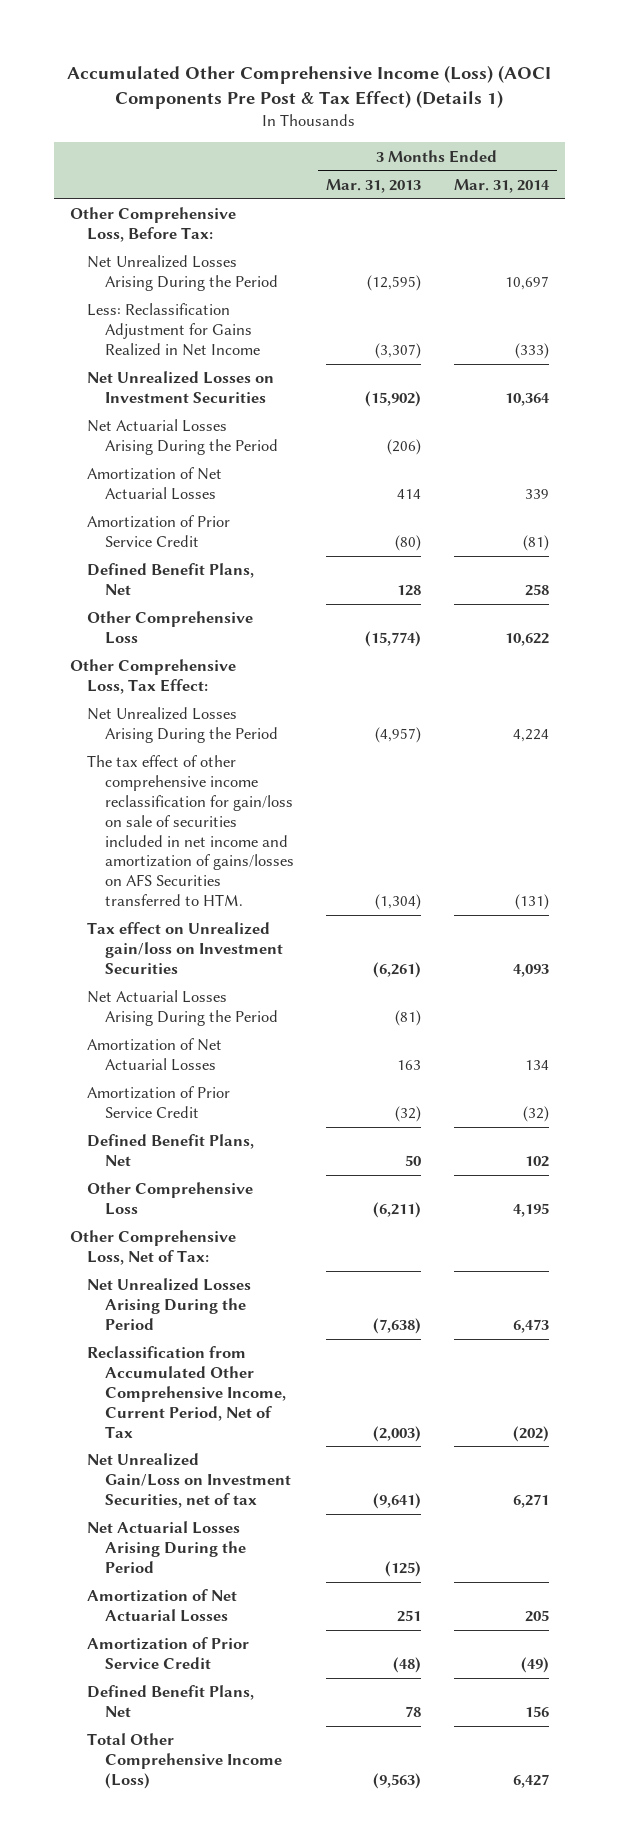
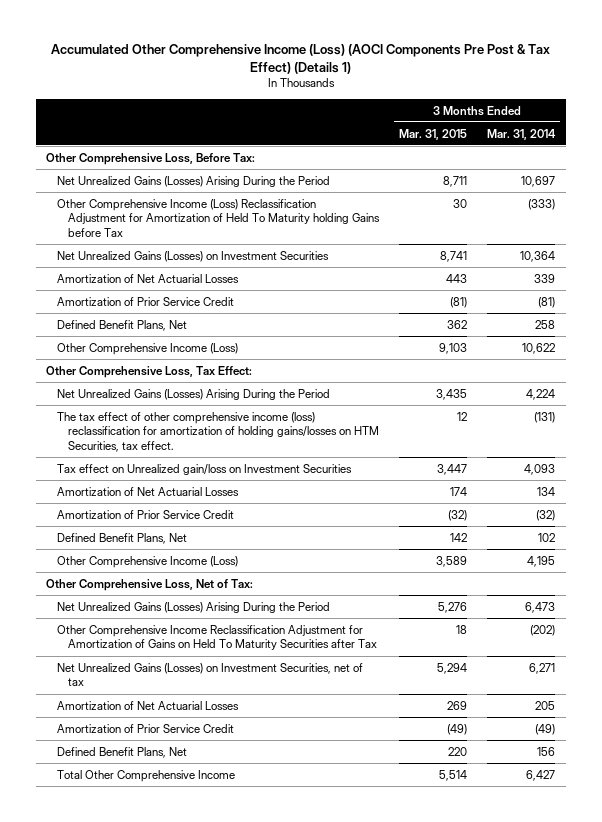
[326,178,422,193] Mar. 31, 2013 -> none
none -> [399,128,468,140] Mar. 31, 2015
[87,419,278,456] Net Actuarial Losses Arising During the Period -> none
[87,255,278,292] Net Unrealized Losses Arising During the Period -> [57,175,331,187] Net Unrealized Gains (Losses) Arising During the Period
[87,303,260,356] Less: Reclassification Adjustment for Gains Realized in Net Income -> [57,198,380,237] Other Comprehensive Income (Loss) Reclassification Adjustment for Amortization of Held To Maturity holding Gains before Tax
[87,371,275,404] Net Unrealized Losses on Investment Securities -> [57,250,330,262] Net Unrealized Gains (Losses) on Investment Securities
[87,611,254,645] Other Comprehensive Loss -> [57,342,239,355] Other Comprehensive Income (Loss)
[87,707,278,744] Net Unrealized Losses Arising During the Period -> [57,388,331,400] Net Unrealized Gains (Losses) Arising During the Period
[87,755,294,906] The tax effect of other comprehensive income reclassification for gain/loss on sale of securities included in net income and amortization of gains/losses on AFS Securities transferred to HTM. -> [57,411,379,452] The tax effect of other comprehensive income (loss) reclassification for amortization of holding gains/losses on HTM Securities, tax effect.
[87,990,278,1027] Net Actuarial Losses Arising During the Period -> none
[87,1182,254,1216] Other Comprehensive Loss -> [57,555,239,568] Other Comprehensive Income (Loss)
[87,1346,286,1438] Reclassification from Accumulated Other Comprehensive Income, Current Period, Net of Tax -> none
[87,1521,246,1573] Net Actuarial Losses Arising During the Period -> none
[87,1278,252,1330] Net Unrealized Losses Arising During the Period -> [57,601,331,613] Net Unrealized Gains (Losses) Arising During the Period
none -> [57,624,377,651] Other Comprehensive Income Reclassification Adjustment for Amortization of Gains on Held To Maturity Securities after Tax
[87,1453,291,1508] Net Unrealized Gain/Loss on Investment Securities, net of tax -> [57,662,364,687] Net Unrealized Gains (Losses) on Investment Securities, net of tax
[87,1733,282,1789] Total Other Comprehensive Income (Loss) -> [57,769,236,782] Total Other Comprehensive Income

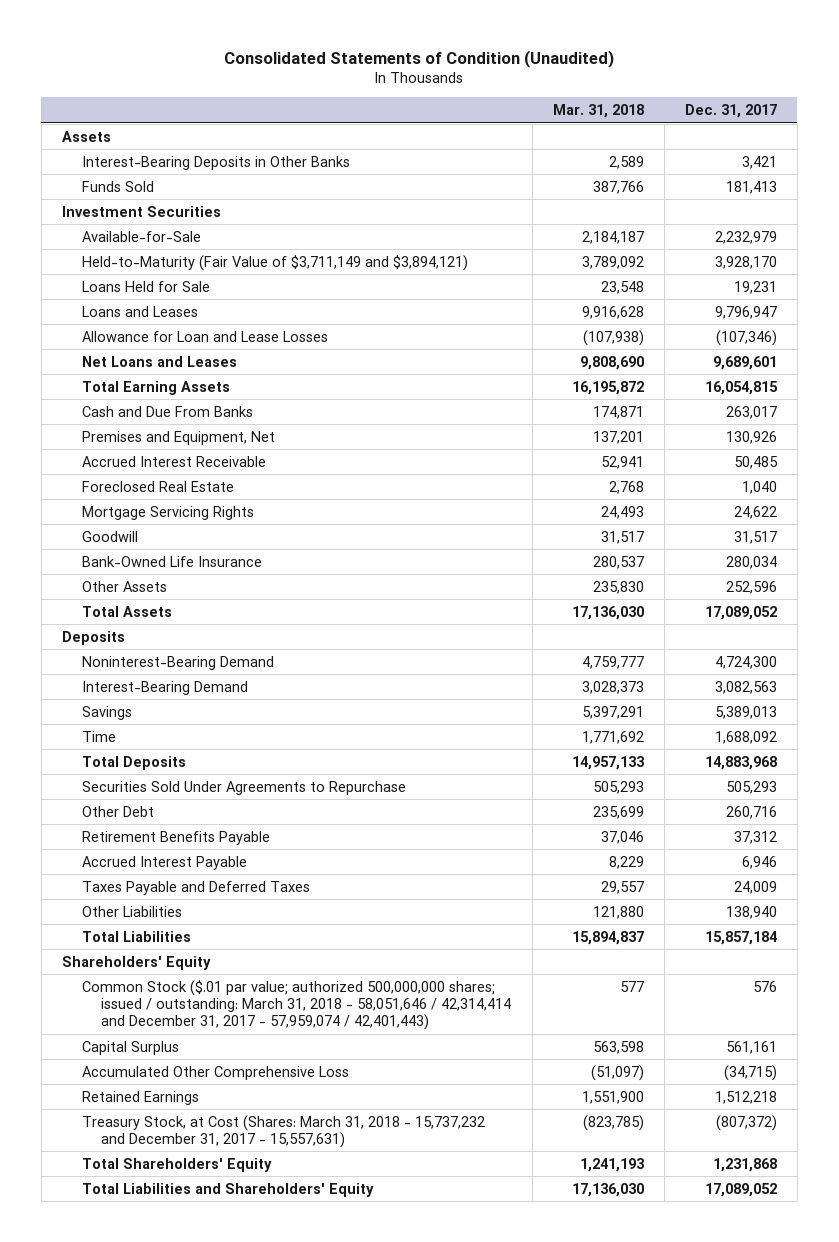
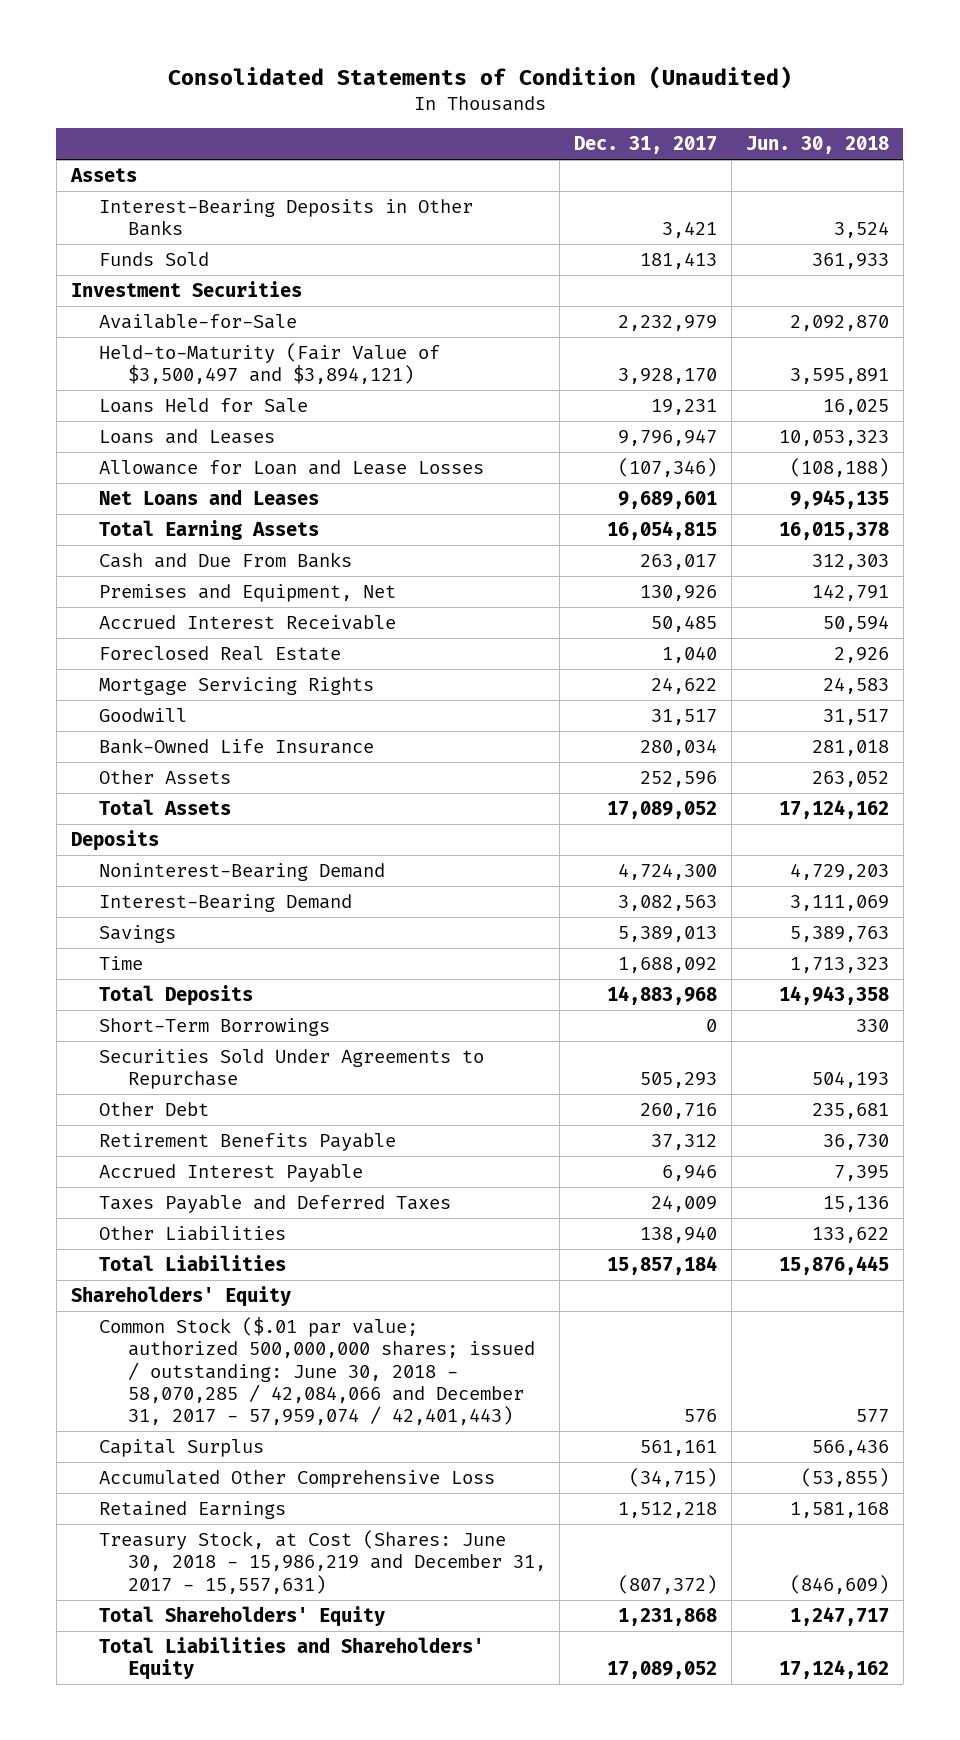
[552,104,644,119] Mar. 31, 2018 -> none
none -> [745,136,889,155] Jun. 30, 2018
[81,254,468,271] Held-to-Maturity (Fair Value of $3,711,149 and $3,894,121) -> [99,342,441,385] Held-to-Maturity (Fair Value of $3,500,497 and $3,894,121)
none -> [99,1017,331,1036] Short-Term Borrowings
[81,979,512,1031] Common Stock ($.01 par value; authorized 500,000,000 shares; issued / outstanding: March 31, 2018 - 58,051,646 / 42,314,414 and December 31, 2017 - 57,959,074 / 42,401,443) -> [99,1316,535,1426] Common Stock ($.01 par value; authorized 500,000,000 shares; issued / outstanding: June 30, 2018 - 58,070,285 / 42,084,066 and December 31, 2017 - 57,959,074 / 42,401,443)
[81,1114,485,1148] Treasury Stock, at Cost (Shares: March 31, 2018 - 15,737,232 and December 31, 2017 - 15,557,631) -> [99,1529,546,1594] Treasury Stock, at Cost (Shares: June 30, 2018 - 15,986,219 and December 31, 2017 - 15,557,631)

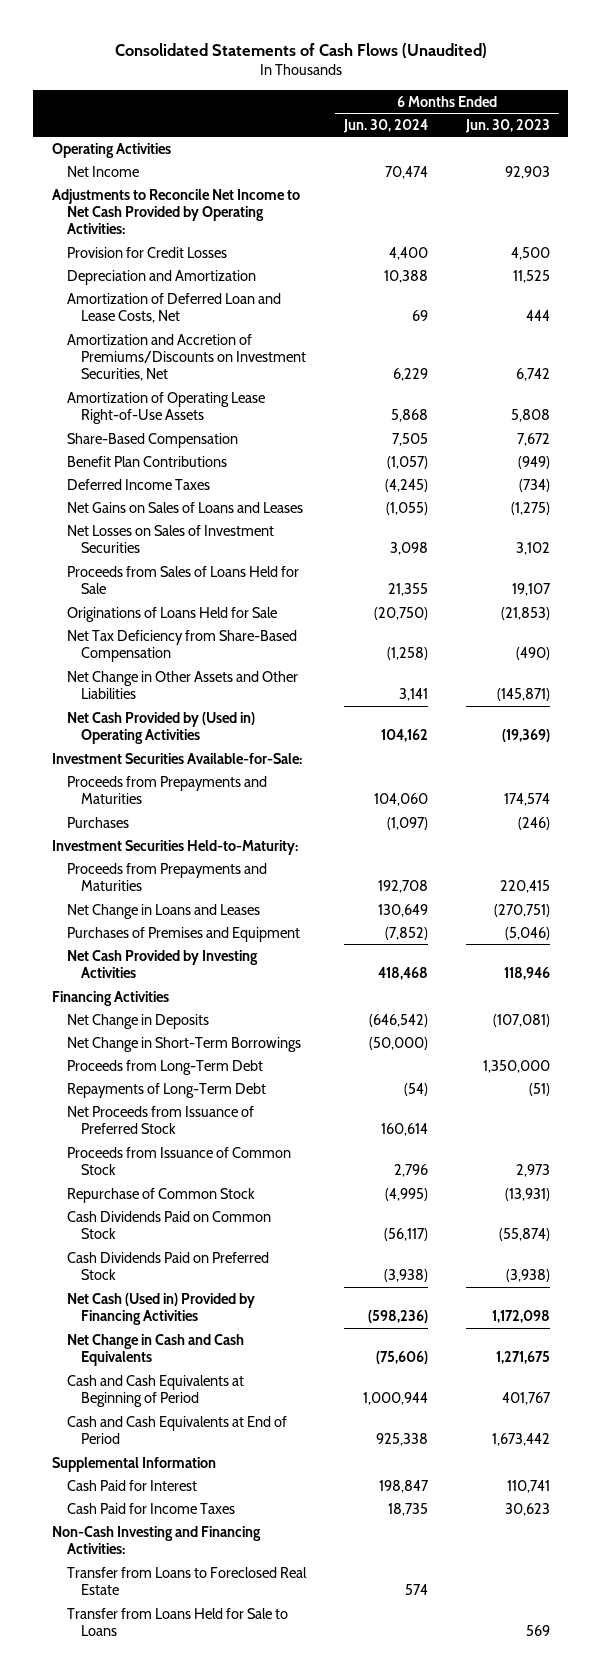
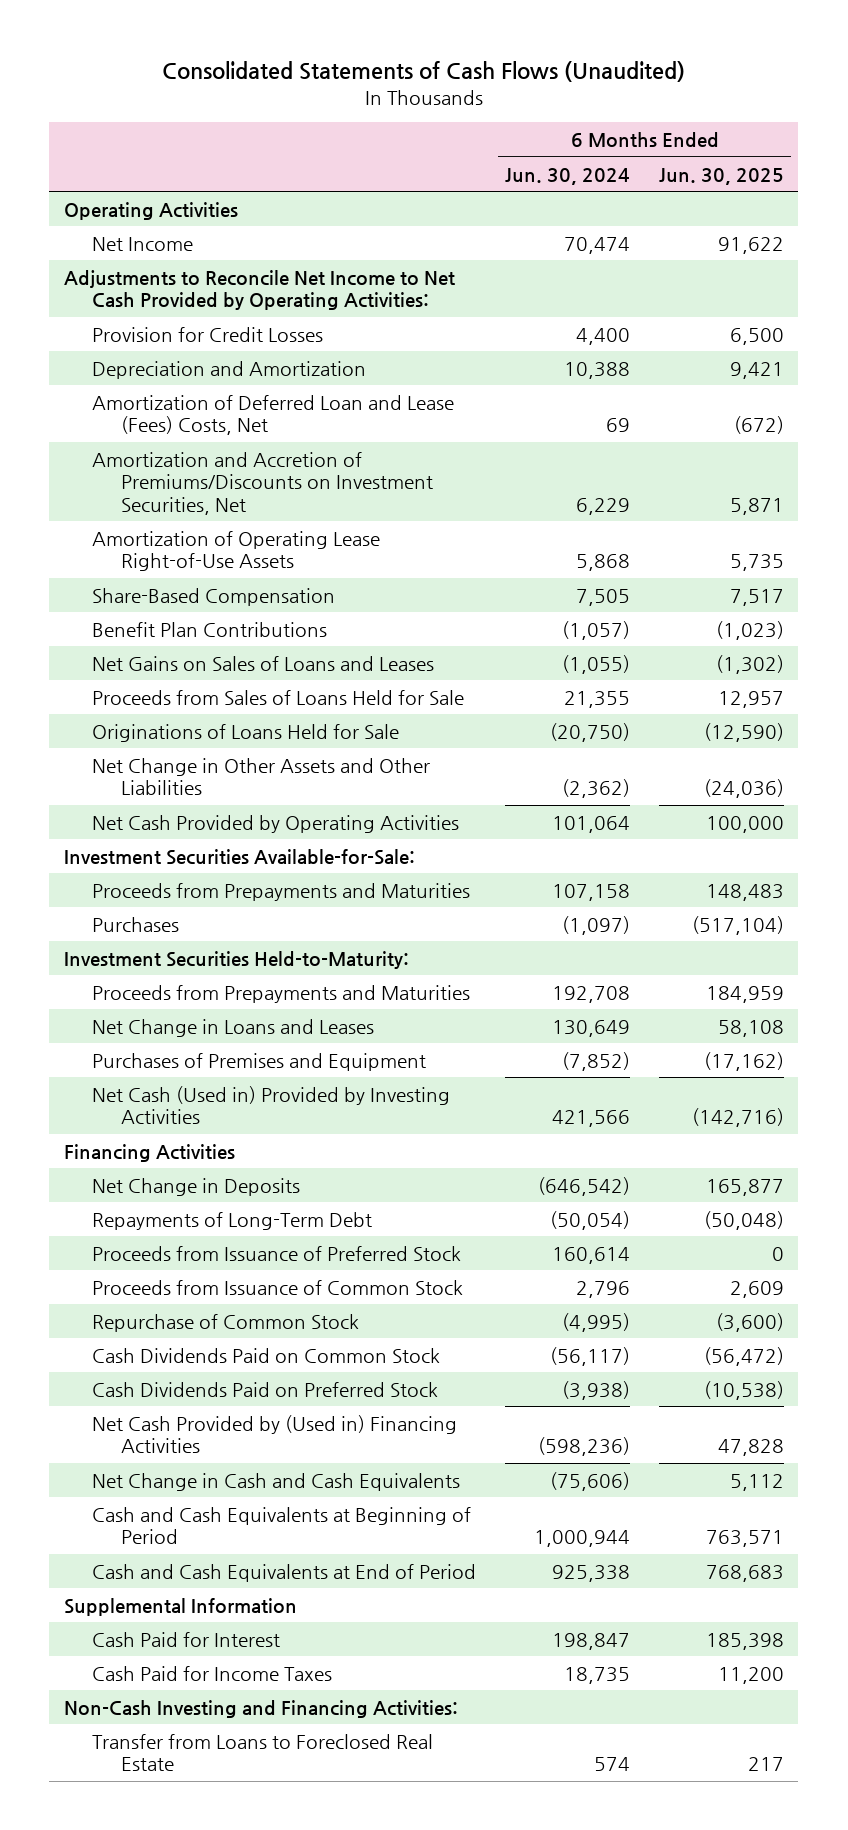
[464,118,550,133] Jun. 30, 2023 -> none
none -> [658,167,784,185] Jun. 30, 2025
[66,292,281,323] Amortization of Deferred Loan and Lease Costs, Net -> [92,394,455,436] Amortization of Deferred Loan and Lease (Fees) Costs, Net
[66,478,210,490] Deferred Income Taxes -> none
[66,524,274,553] Net Losses on Sales of Investment Securities -> none
[66,629,297,662] Net Tax Deficiency from Share-Based Compensation -> none
[398,687,428,701] 3,141 -> [562,779,631,799] (2,362)
[66,711,255,744] Net Cash Provided by (Used in) Operating Activities -> [92,814,460,833] Net Cash Provided by Operating Activities
[380,728,428,742] 104,162 -> [552,815,631,833] 101,064
[373,792,428,806] 104,060 -> [552,883,631,901] 107,158
[66,949,258,978] Net Cash Provided by Investing Activities -> [92,1085,451,1125] Net Cash (Used in) Provided by Investing Activities
[377,966,428,980] 418,468 -> [552,1110,631,1128] 421,566
[66,1036,301,1052] Net Change in Short-Term Borrowings -> none
[66,1059,263,1075] Proceeds from Long-Term Debt -> none
[403,1082,428,1096] (54) -> [550,1210,631,1230] (50,054)
[66,1105,254,1134] Net Proceeds from Issuance of Preferred Stock -> [92,1245,462,1261] Proceeds from Issuance of Preferred Stock
[66,1292,255,1325] Net Cash (Used in) Provided by Financing Activities -> [92,1414,458,1454] Net Cash Provided by (Used in) Financing Activities
[66,1607,288,1636] Transfer from Loans Held for Sale to Loans -> none

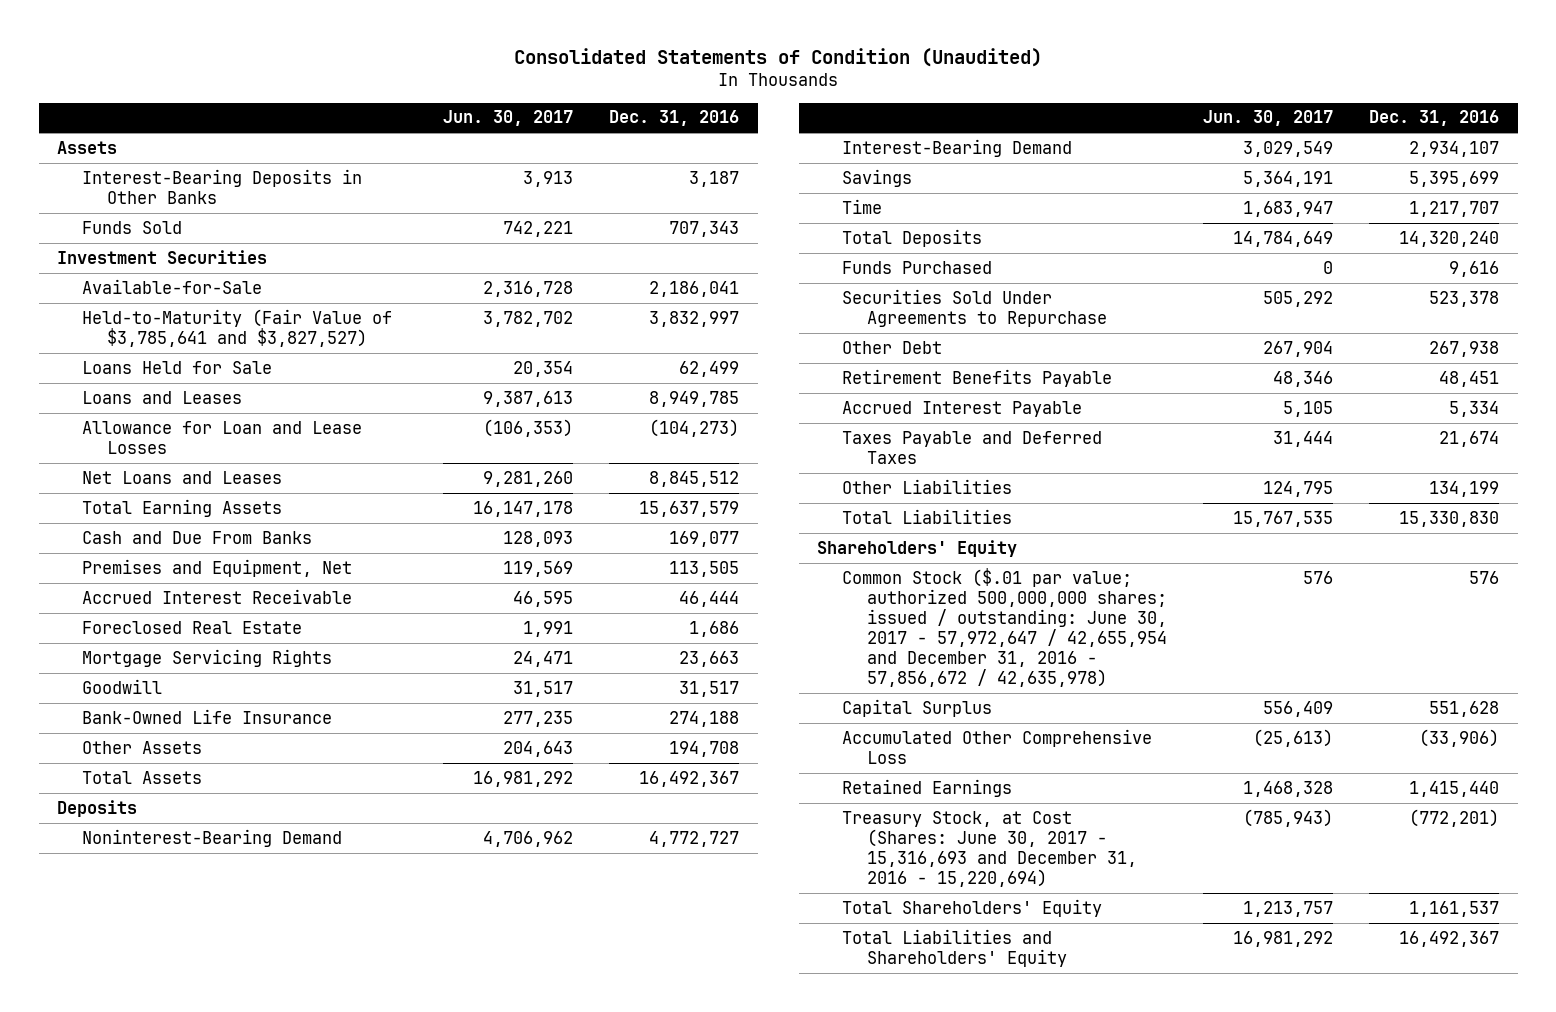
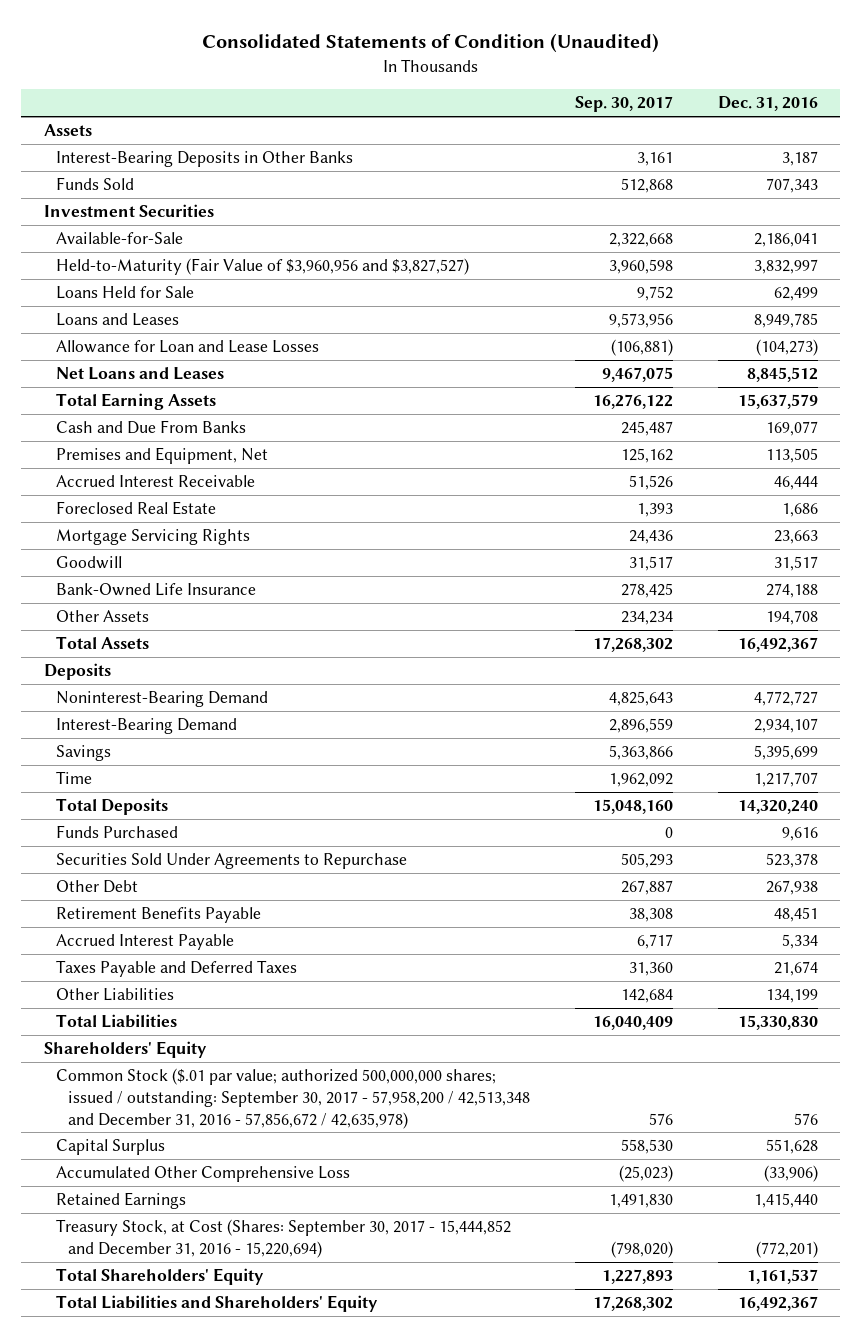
[442,110,573,127] Jun. 30, 2017 -> none
none -> [575,96,674,113] Sep. 30, 2017
[81,308,392,347] Held-to-Maturity (Fair Value of $3,785,641 and $3,827,527) -> [56,258,470,276] Held-to-Maturity (Fair Value of $3,960,956 and $3,827,527)
[841,567,1167,688] Common Stock ($.01 par value; authorized 500,000,000 shares; issued / outstanding: June 30, 2017 - 57,972,647 / 42,655,954 and December 31, 2016 - 57,856,672 / 42,635,978) -> [56,1068,531,1129] Common Stock ($.01 par value; authorized 500,000,000 shares; issued / outstanding: September 30, 2017 - 57,958,200 / 42,513,348 and December 31, 2016 - 57,856,672 / 42,635,978)
[841,810,1137,887] Treasury Stock, at Cost (Shares: June 30, 2017 - 15,316,693 and December 31, 2016 - 15,220,694) -> [56,1219,512,1258] Treasury Stock, at Cost (Shares: September 30, 2017 - 15,444,852 and December 31, 2016 - 15,220,694)

